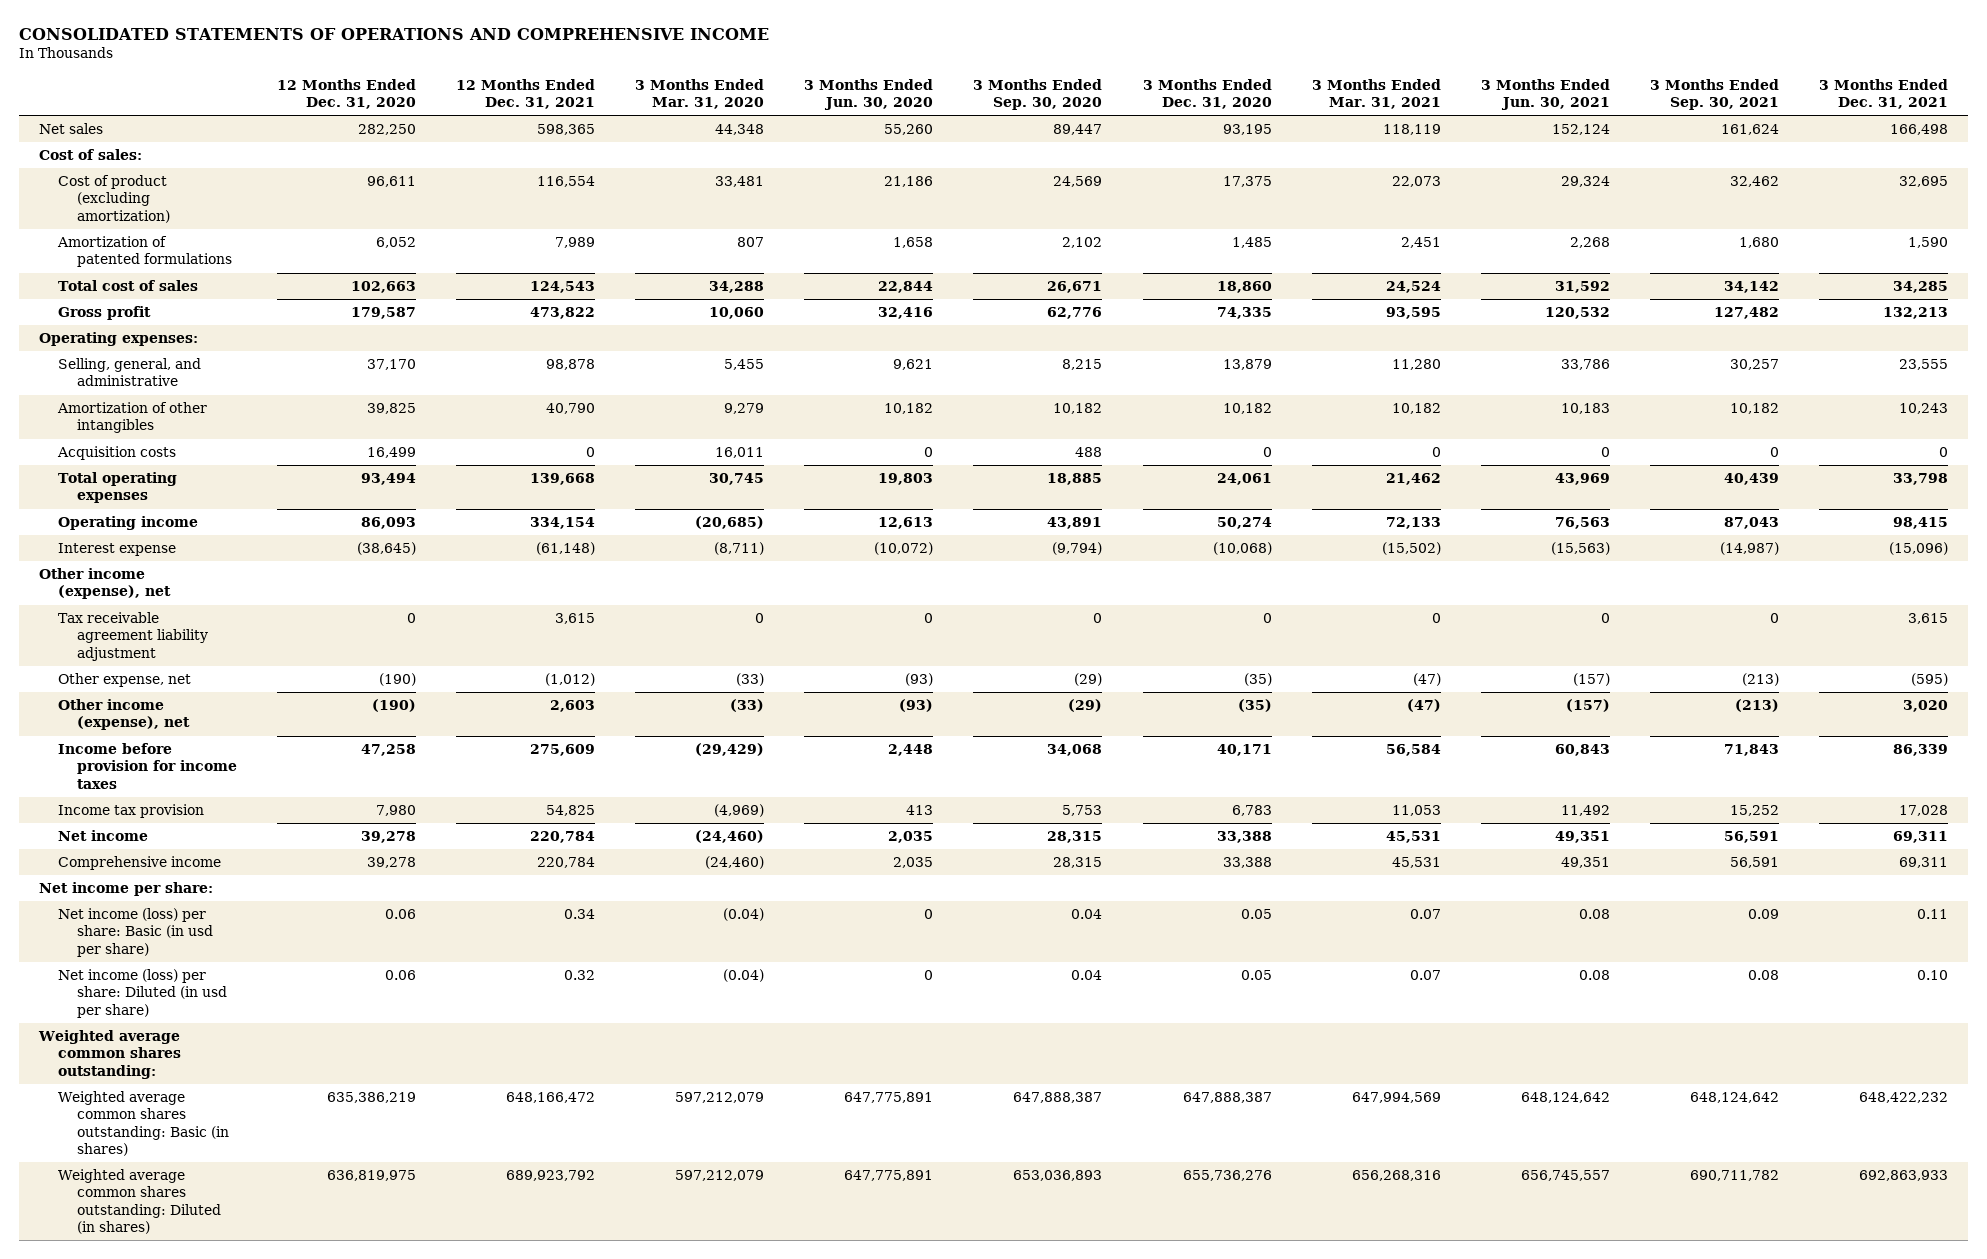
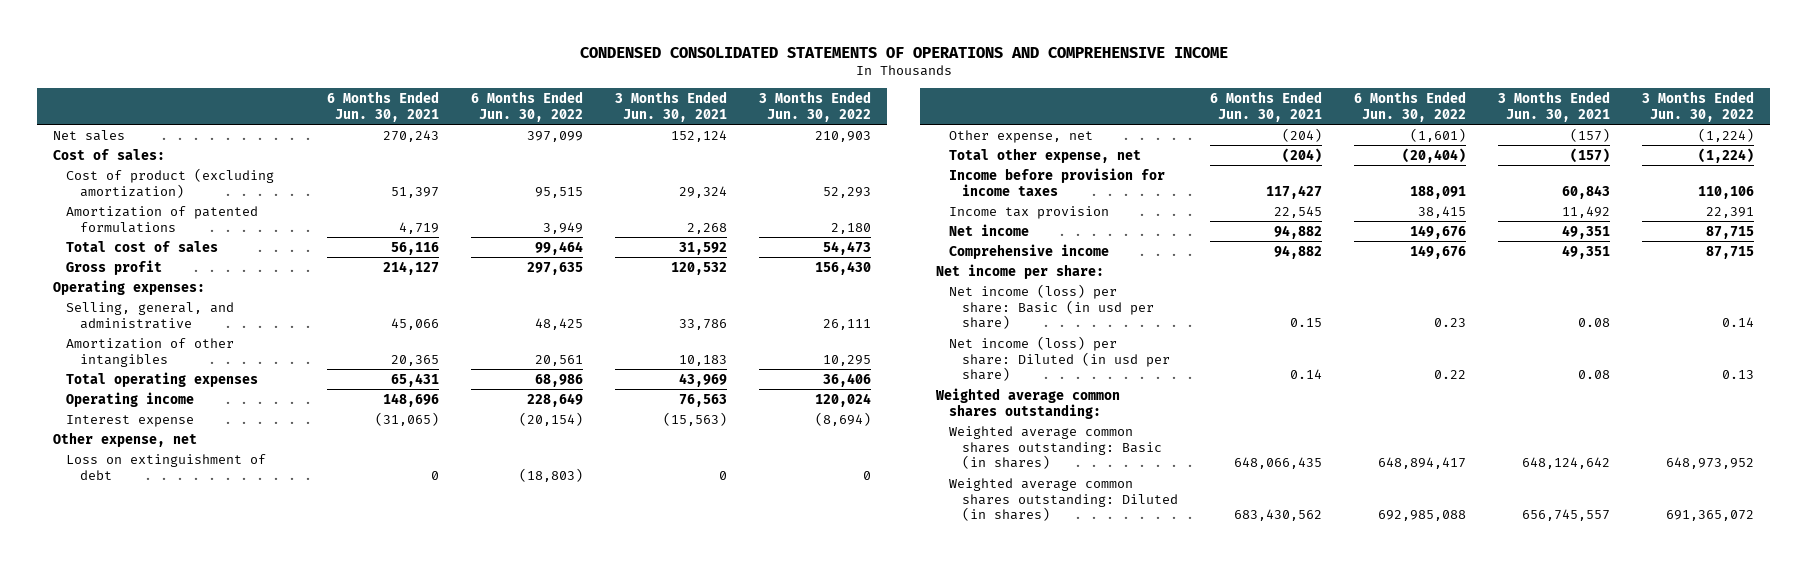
[18,27,769,40] CONSOLIDATED STATEMENTS OF OPERATIONS AND COMPREHENSIVE INCOME -> [579,46,1228,58] CONDENSED CONSOLIDATED STATEMENTS OF OPERATIONS AND COMPREHENSIVE INCOME
[276,78,416,110] 12 Months Ended Dec. 31, 2020 -> none
[456,78,596,110] 12 Months Ended Dec. 31, 2021 -> none
[635,78,765,110] 3 Months Ended Mar. 31, 2020 -> none
[804,78,934,111] 3 Months Ended Jun. 30, 2020 -> none
[973,78,1103,111] 3 Months Ended Sep. 30, 2020 -> none
[1142,78,1272,110] 3 Months Ended Dec. 31, 2020 -> none
[1311,78,1441,110] 3 Months Ended Mar. 31, 2021 -> none
[1649,78,1779,111] 3 Months Ended Sep. 30, 2021 -> none
[1818,78,1948,110] 3 Months Ended Dec. 31, 2021 -> none
none -> [327,91,440,123] 6 Months Ended Jun. 30, 2021
none -> [471,91,584,123] 6 Months Ended Jun. 30, 2022
none -> [759,91,872,123] 3 Months Ended Jun. 30, 2022
[56,446,176,461] Acquisition costs -> none
[57,612,208,661] Tax receivable agreement liability adjustment -> none
[38,568,171,600] Other income (expense), net -> [53,431,198,447] Other expense, net
none -> [66,453,267,480] Loss on extinguishment of debt
[57,699,190,731] Other income (expense), net -> [949,147,1142,163] Total other expense, net

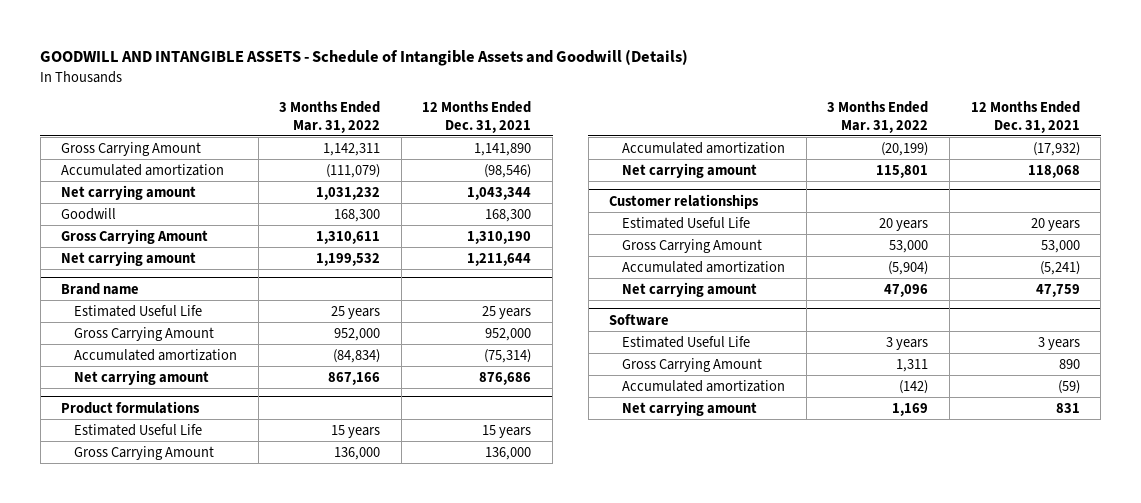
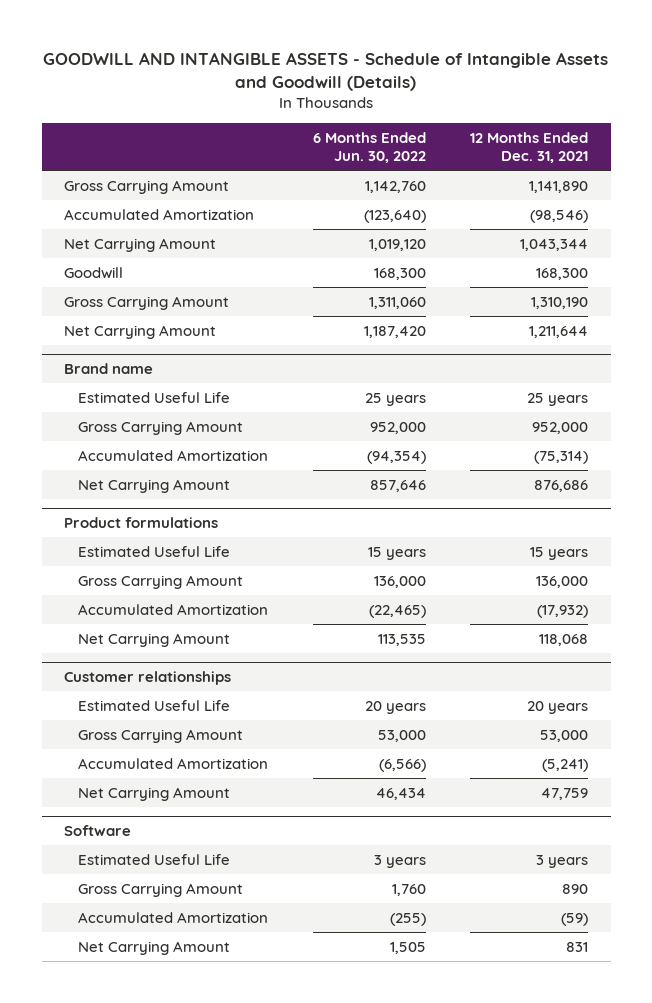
[279,100,381,133] 3 Months Ended Mar. 31, 2022 -> none
none -> [312,131,426,163] 6 Months Ended Jun. 30, 2022
[61,163,225,176] Accumulated amortization -> [64,208,255,220] Accumulated Amortization
[61,184,197,200] Net carrying amount -> [64,237,217,252] Net Carrying Amount
[61,250,197,266] Net carrying amount -> [64,324,217,339] Net Carrying Amount
[74,348,238,361] Accumulated amortization -> [78,449,269,461] Accumulated Amortization
[74,369,210,385] Net carrying amount -> [78,478,231,493] Net Carrying Amount
[622,141,786,154] Accumulated amortization -> [78,603,269,615] Accumulated Amortization
[622,162,758,178] Net carrying amount -> [78,632,231,647] Net Carrying Amount
[622,260,786,273] Accumulated amortization -> [78,757,269,769] Accumulated Amortization
[622,281,758,297] Net carrying amount -> [78,786,231,801] Net Carrying Amount
[622,379,786,392] Accumulated amortization -> [78,911,269,923] Accumulated Amortization
[622,400,758,416] Net carrying amount -> [78,940,231,955] Net Carrying Amount

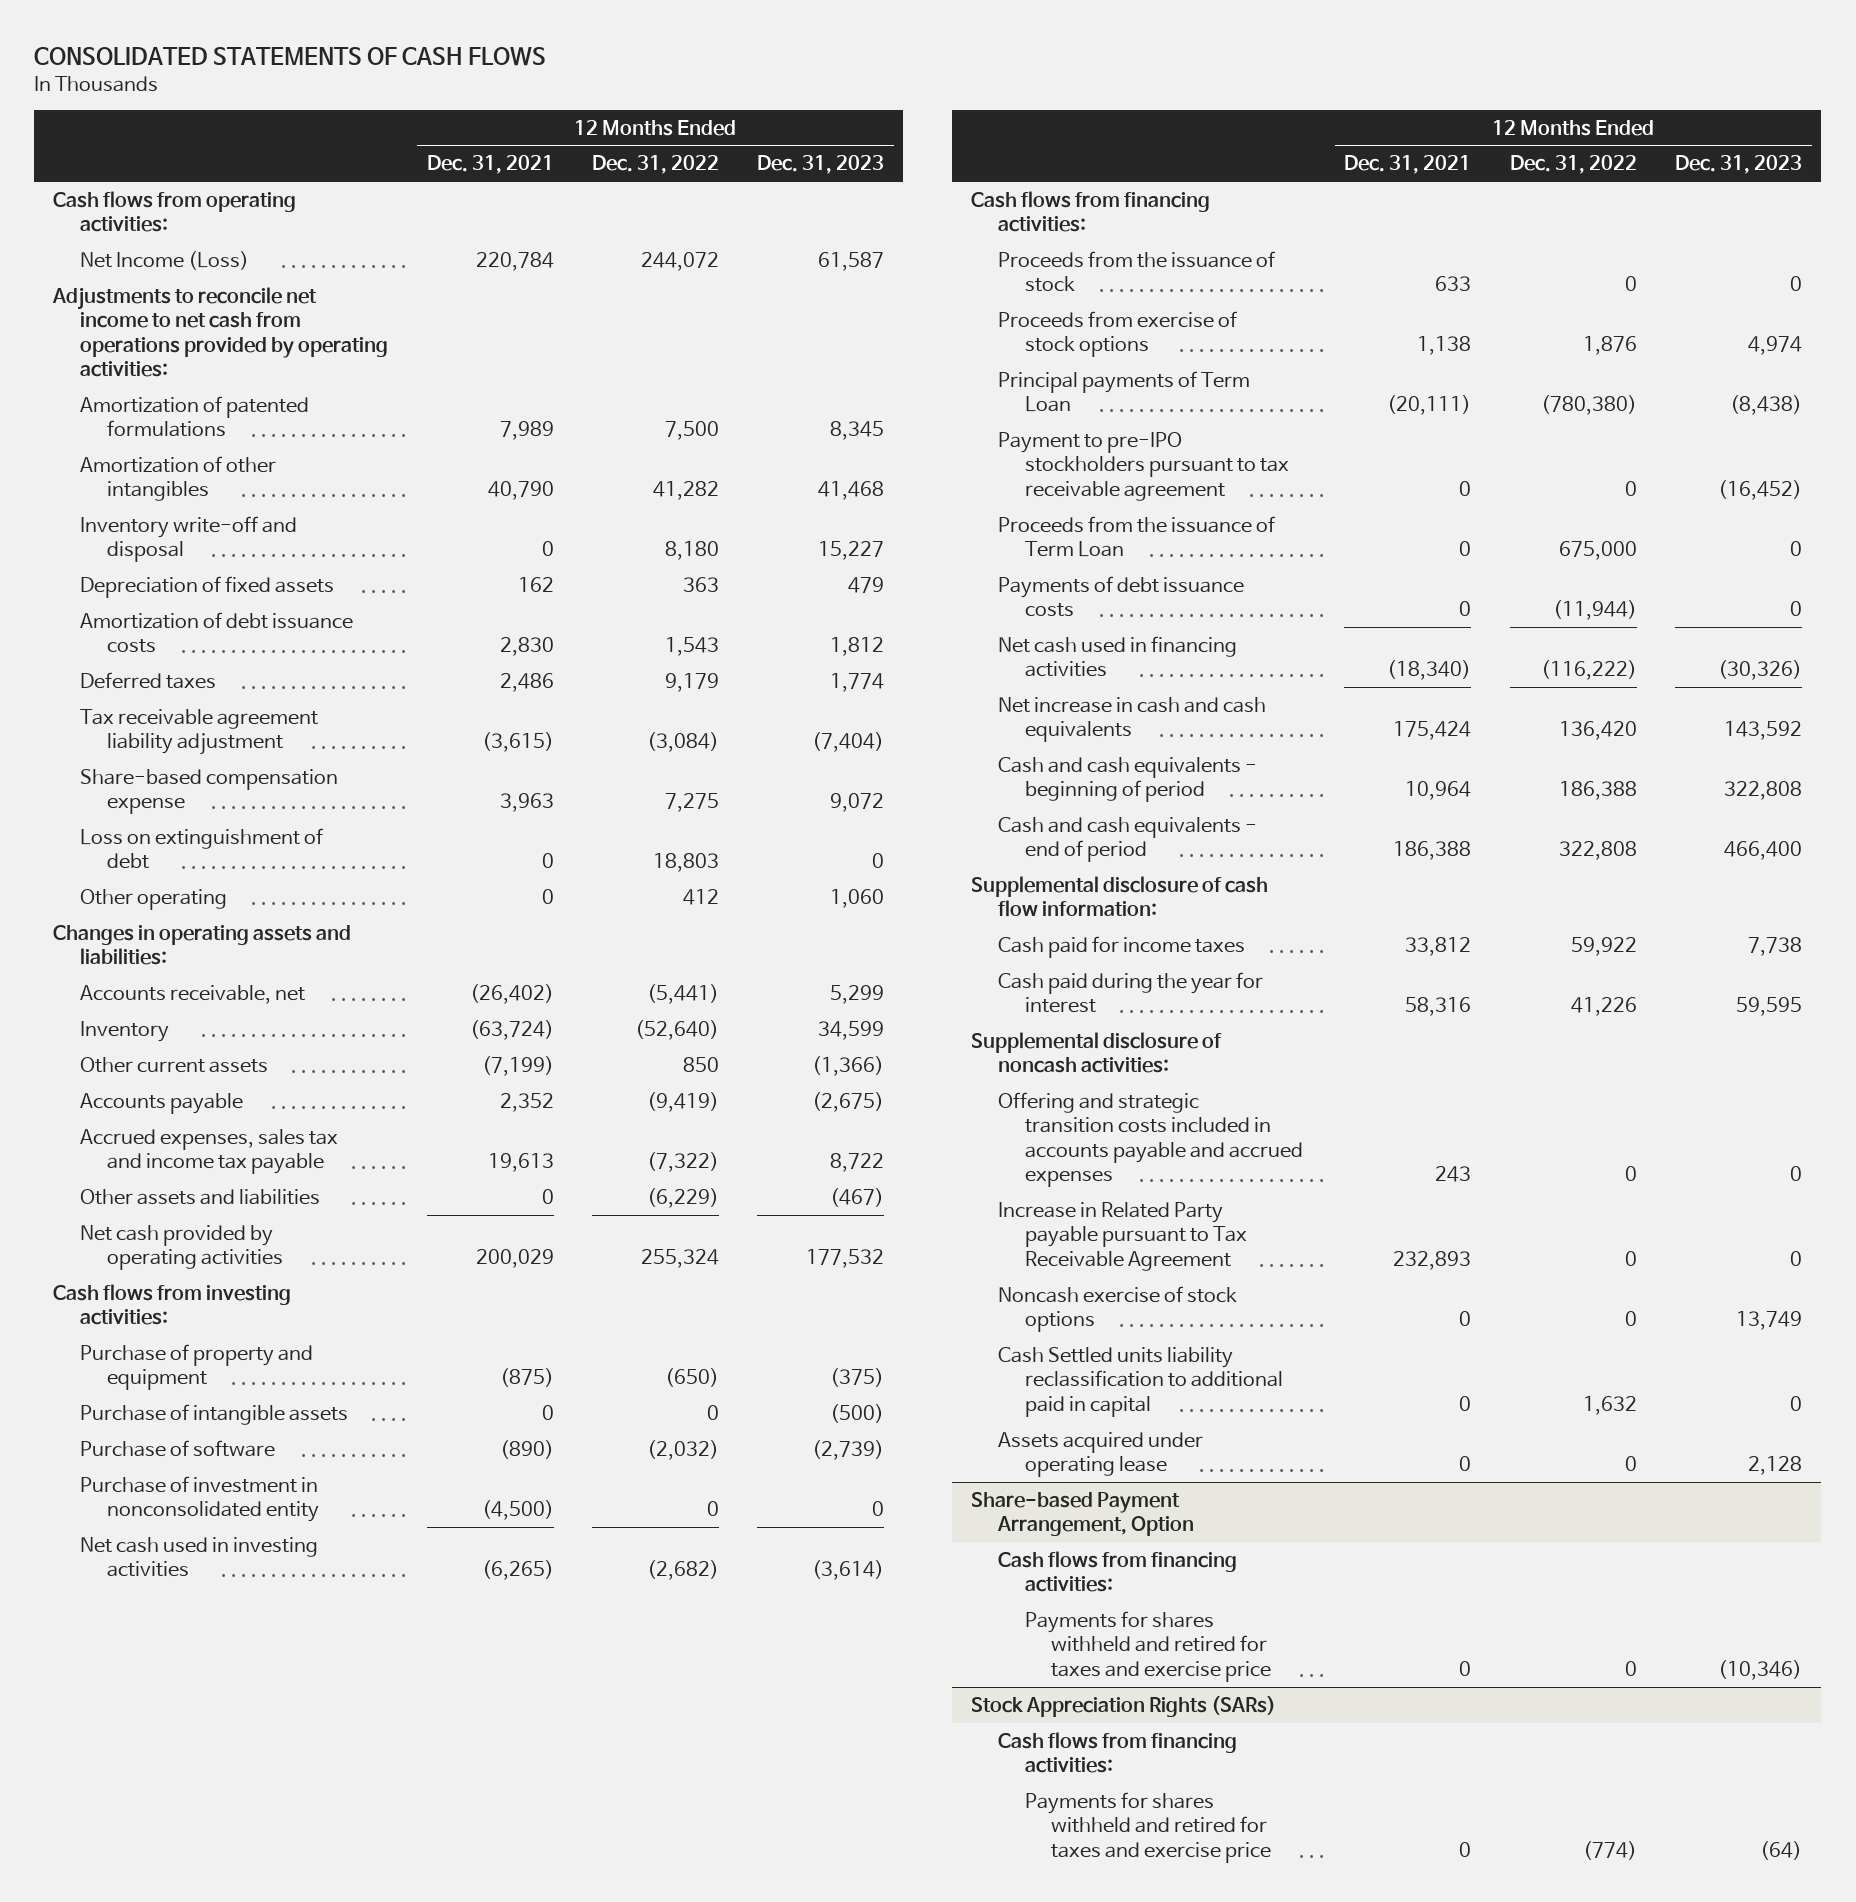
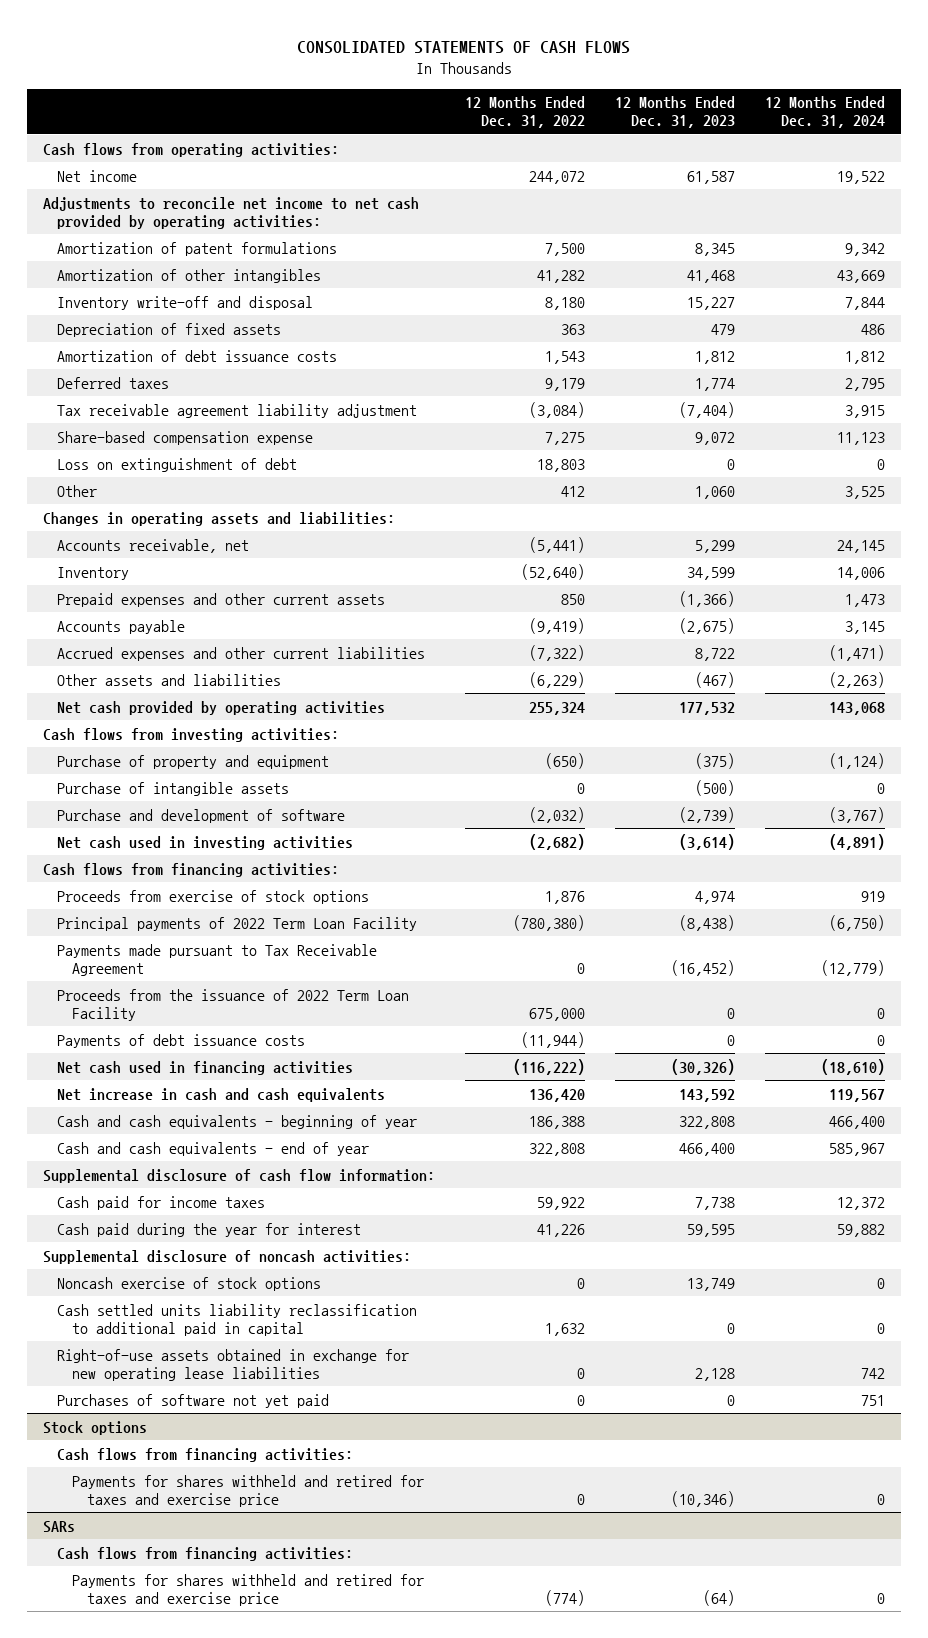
[426,155,554,175] Dec. 31, 2021 -> none
none -> [765,96,886,129] 12 Months Ended Dec. 31, 2024
[80,250,250,270] Net Income (Loss) -> [57,169,138,182] Net income
[52,286,389,378] Adjustments to reconcile net income to net cash from operations provided by operating activities: -> [42,196,419,229] Adjustments to reconcile net income to net cash provided by operating activities:
[80,395,310,438] Amortization of patented formulations -> [57,241,338,256] Amortization of patent formulations
[80,888,228,910] Other operating -> [57,484,98,497] Other
[80,1056,269,1073] Other current assets -> [57,592,386,607] Prepaid expenses and other current assets
[80,1128,339,1175] Accrued expenses, sales tax and income tax payable -> [57,646,426,661] Accrued expenses and other current liabilities
[80,1475,319,1523] Purchase of investment in nonconsolidated entity -> none
[80,1439,276,1457] Purchase of software -> [57,808,346,823] Purchase and development of software
[997,250,1275,293] Proceeds from the issuance of stock -> none
[997,370,1250,413] Principal payments of Term Loan -> [57,916,418,931] Principal payments of 2022 Term Loan Facility
[997,431,1289,501] Payment to pre-IPO stockholders pursuant to tax receivable agreement -> [57,943,378,976] Payments made pursuant to Tax Receivable Agreement
[997,515,1275,558] Proceeds from the issuance of Term Loan -> [57,988,410,1021] Proceeds from the issuance of 2022 Term Loan Facility
[997,756,1257,803] Cash and cash equivalents - beginning of period -> [57,1114,418,1129] Cash and cash equivalents - beginning of year
[997,816,1257,863] Cash and cash equivalents - end of period -> [57,1141,370,1156] Cash and cash equivalents - end of year
[997,1091,1303,1188] Offering and strategic transition costs included in accounts payable and accrued expenses -> none
[997,1201,1247,1271] Increase in Related Party payable pursuant to Tax Receivable Agreement -> none
[997,1346,1283,1417] Cash Settled units liability reclassification to additional paid in capital -> [57,1303,418,1336] Cash settled units liability reclassification to additional paid in capital
[997,1431,1203,1478] Assets acquired under operating lease -> [57,1348,410,1381] Right-of-use assets obtained in exchange for new operating lease liabilities
none -> [57,1393,330,1408] Purchases of software not yet paid
[971,1491,1194,1537] Share-based Payment Arrangement, Option -> [42,1420,147,1435] Stock options
[971,1695,1277,1717] Stock Appreciation Rights (SARs) -> [42,1520,75,1533] SARs

